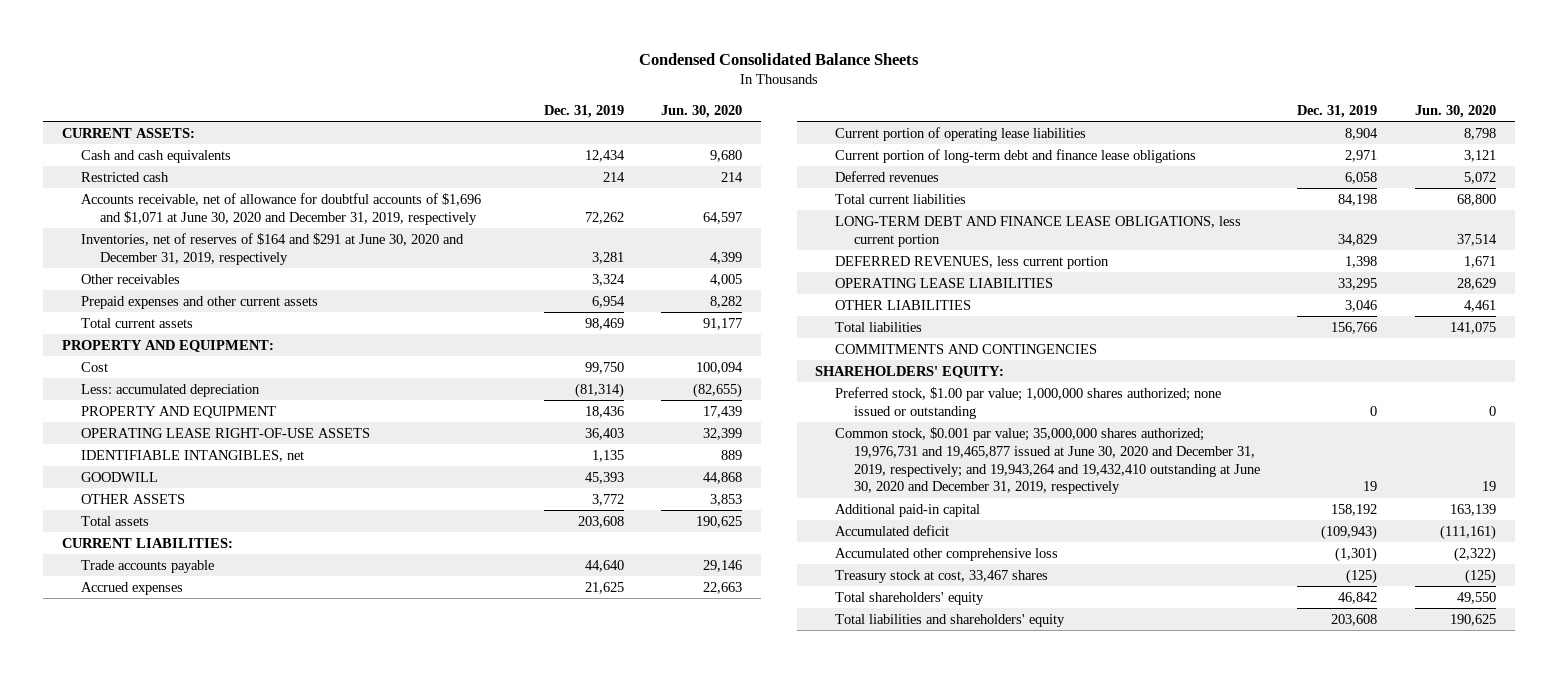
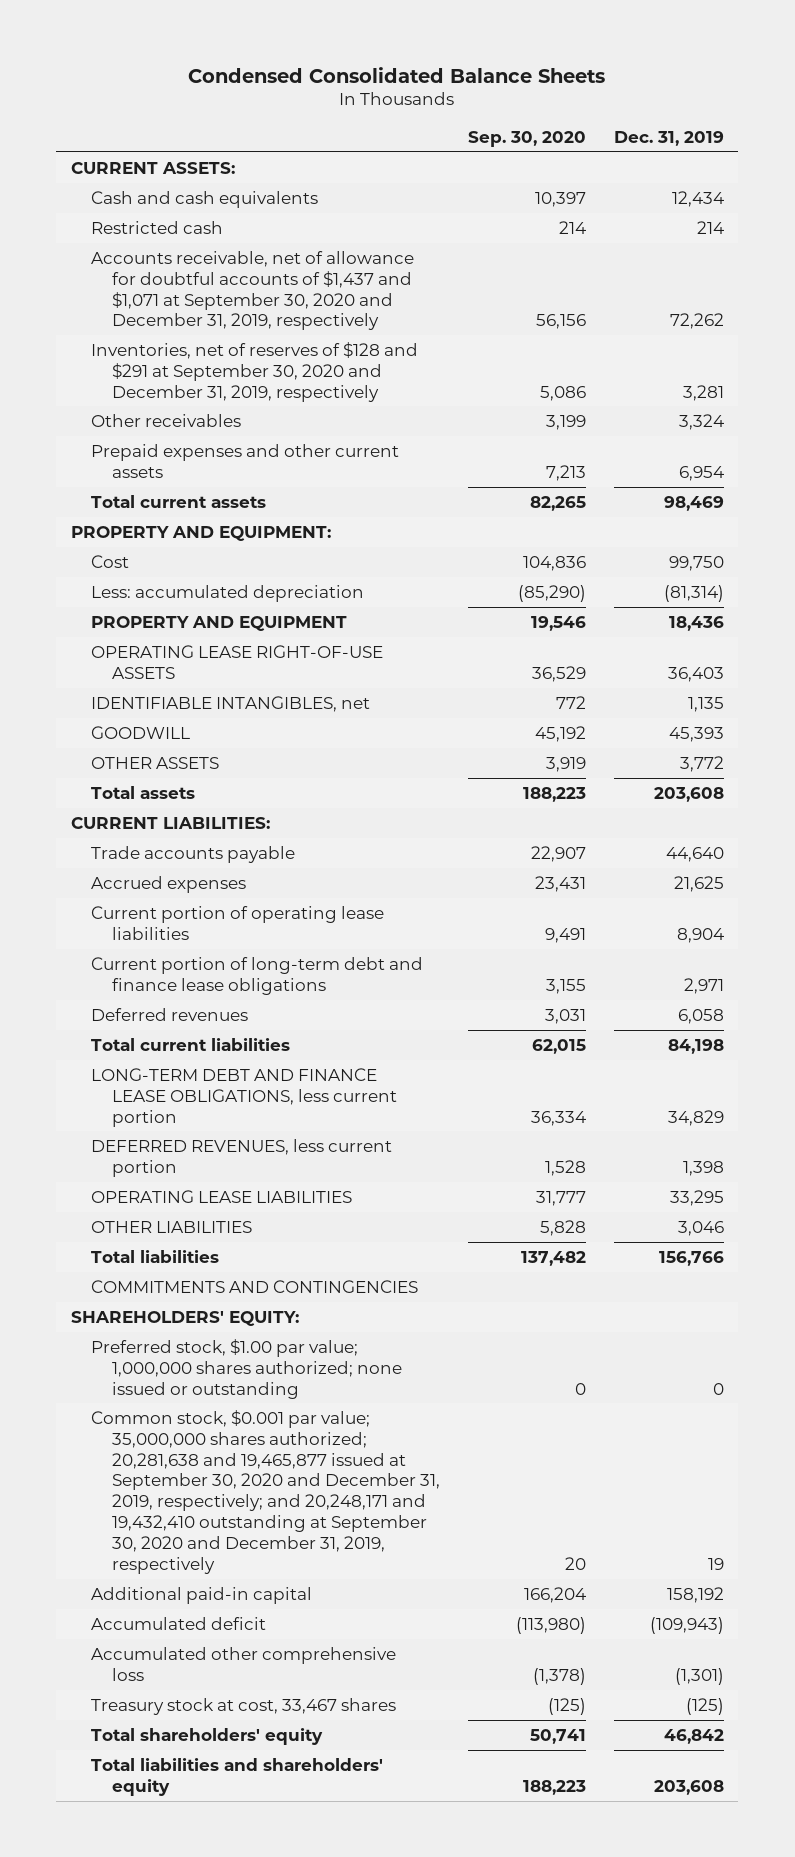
[661,104,743,118] Jun. 30, 2020 -> none
none -> [468,130,587,147] Sep. 30, 2020
[80,192,481,225] Accounts receivable, net of allowance for doubtful accounts of $1,696 and $1,071 at June 30, 2020 and December 31, 2019, respectively -> [91,250,415,331] Accounts receivable, net of allowance for doubtful accounts of $1,437 and $1,071 at September 30, 2020 and December 31, 2019, respectively
[80,232,464,265] Inventories, net of reserves of $164 and $291 at June 30, 2020 and December 31, 2019, respectively -> [91,341,419,402] Inventories, net of reserves of $128 and $291 at September 30, 2020 and December 31, 2019, respectively
[834,426,1260,495] Common stock, $0.001 par value; 35,000,000 shares authorized; 19,976,731 and 19,465,877 issued at June 30, 2020 and December 31, 2019, respectively; and 19,943,264 and 19,432,410 outstanding at June 30, 2020 and December 31, 2019, respectively -> [91,1409,440,1575] Common stock, $0.001 par value; 35,000,000 shares authorized; 20,281,638 and 19,465,877 issued at September 30, 2020 and December 31, 2019, respectively; and 20,248,171 and 19,432,410 outstanding at September 30, 2020 and December 31, 2019, respectively

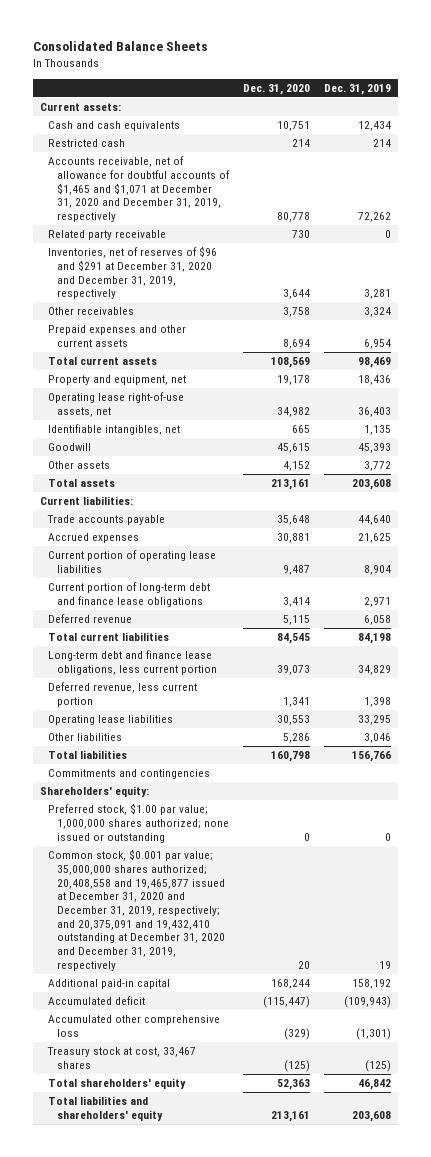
[188,66,606,83] Condensed Consolidated Balance Sheets -> [33,41,209,52] Consolidated Balance Sheets
[468,130,587,147] Sep. 30, 2020 -> none
none -> [242,83,310,95] Dec. 31, 2020
[70,161,235,174] CURRENT ASSETS: -> [40,103,122,112] Current assets:
[91,250,415,331] Accounts receivable, net of allowance for doubtful accounts of $1,437 and $1,071 at September 30, 2020 and December 31, 2019, respectively -> [48,156,230,222] Accounts receivable, net of allowance for doubtful accounts of $1,465 and $1,071 at December 31, 2020 and December 31, 2019, respectively
none -> [48,230,167,241] Related party receivable
[91,341,419,402] Inventories, net of reserves of $128 and $291 at September 30, 2020 and December 31, 2019, respectively -> [48,246,218,300] Inventories, net of reserves of $96 and $291 at December 31, 2020 and December 31, 2019, respectively
[70,525,331,541] PROPERTY AND EQUIPMENT: -> none
[91,554,130,568] Cost -> none
[91,584,365,602] Less: accumulated depreciation -> none
[91,615,348,631] PROPERTY AND EQUIPMENT -> [48,375,187,386] Property and equipment, net
[91,644,384,679] OPERATING LEASE RIGHT-OF-USE ASSETS -> [48,392,185,417] Operating lease right-of-use assets, net
[91,695,371,712] IDENTIFIABLE INTANGIBLES, net -> [48,424,181,436] Identifiable intangibles, net
[91,725,191,739] GOODWILL -> [48,443,92,452] Goodwill
[91,756,220,769] OTHER ASSETS -> [48,461,111,470] Other assets
[70,816,270,829] CURRENT LIABILITIES: -> [40,496,134,506] Current liabilities:
[91,1007,249,1021] Deferred revenues -> [48,614,133,624] Deferred revenue
[91,1067,397,1127] LONG-TERM DEBT AND FINANCE LEASE OBLIGATIONS, less current portion -> [48,650,217,675] Long-term debt and finance lease obligations, less current portion
[91,1138,393,1177] DEFERRED REVENUES, less current portion -> [48,682,198,707] Deferred revenue, less current portion
[91,1189,353,1203] OPERATING LEASE LIABILITIES -> [48,715,174,726] Operating lease liabilities
[91,1220,253,1233] OTHER LIABILITIES -> [48,733,123,742] Other liabilities
[91,1279,419,1293] COMMITMENTS AND CONTINGENCIES -> [48,769,211,780] Commitments and contingencies
[70,1310,299,1326] SHAREHOLDERS' EQUITY: -> [40,786,150,798] Shareholders' equity:
[91,1409,440,1575] Common stock, $0.001 par value; 35,000,000 shares authorized; 20,281,638 and 19,465,877 issued at September 30, 2020 and December 31, 2019, respectively; and 20,248,171 and 19,432,410 outstanding at September 30, 2020 and December 31, 2019, respectively -> [48,849,225,971] Common stock, $0.001 par value; 35,000,000 shares authorized; 20,408,558 and 19,465,877 issued at December 31, 2020 and December 31, 2019, respectively; and 20,375,091 and 19,432,410 outstanding at December 31, 2020 and December 31, 2019, respectively

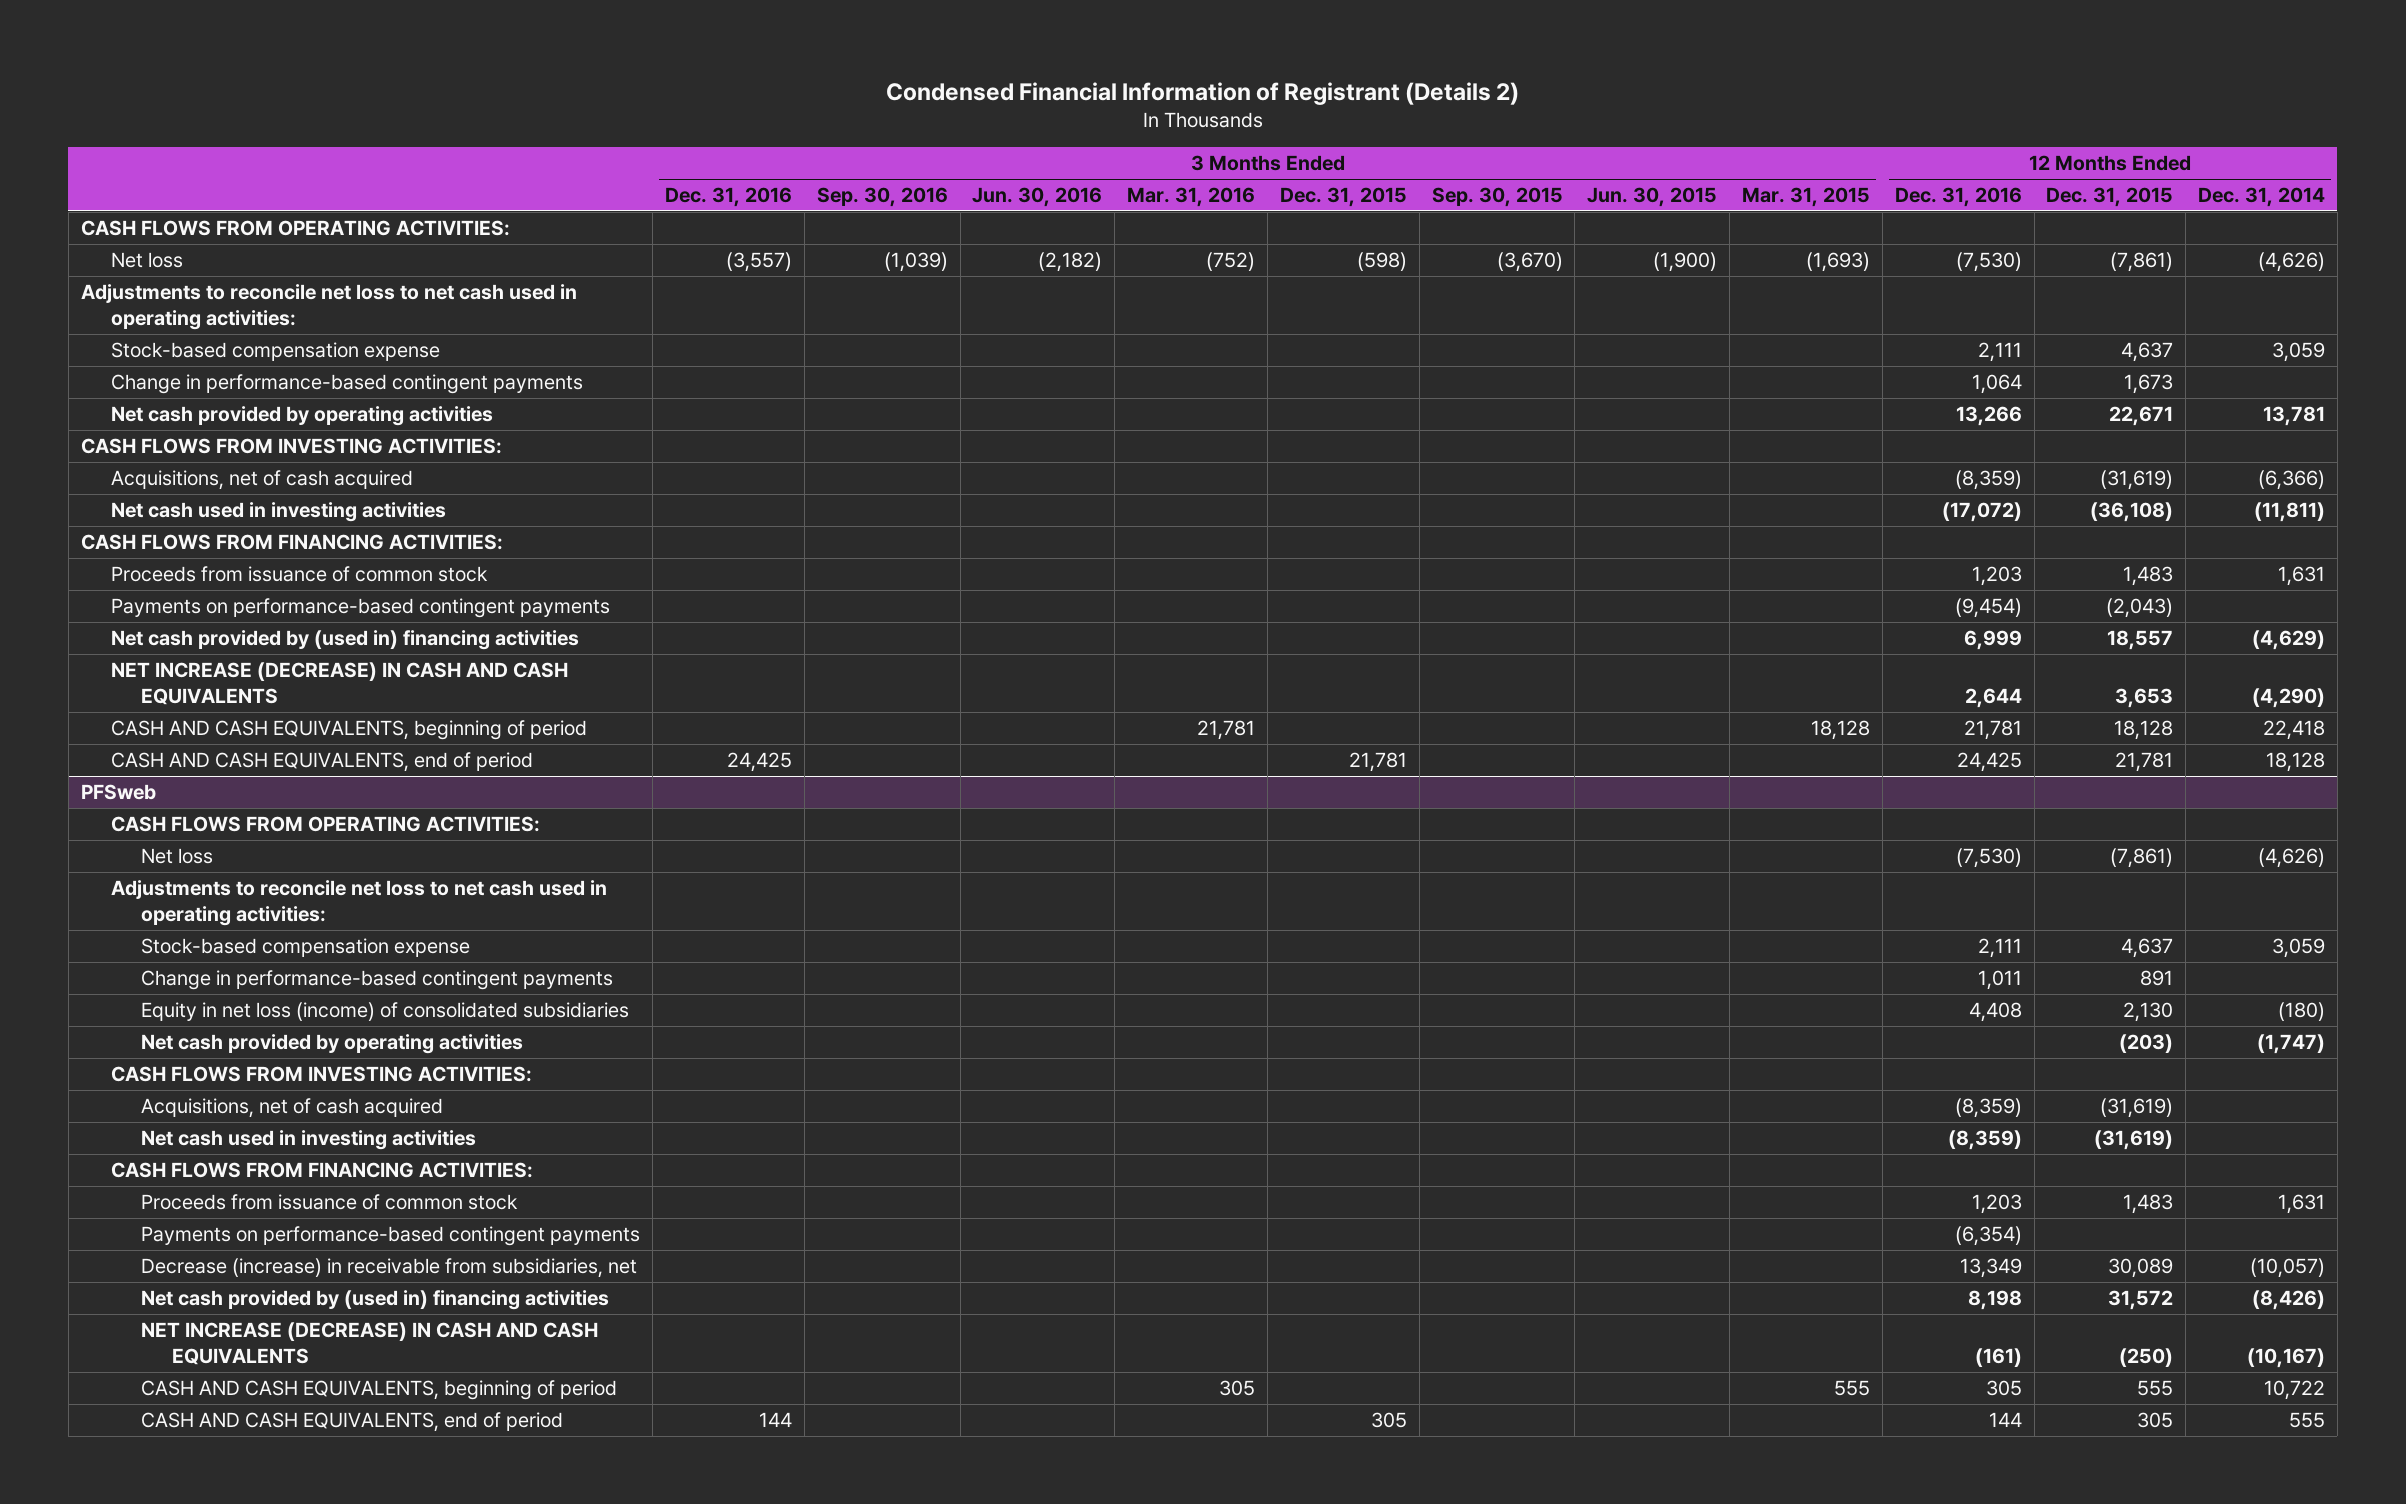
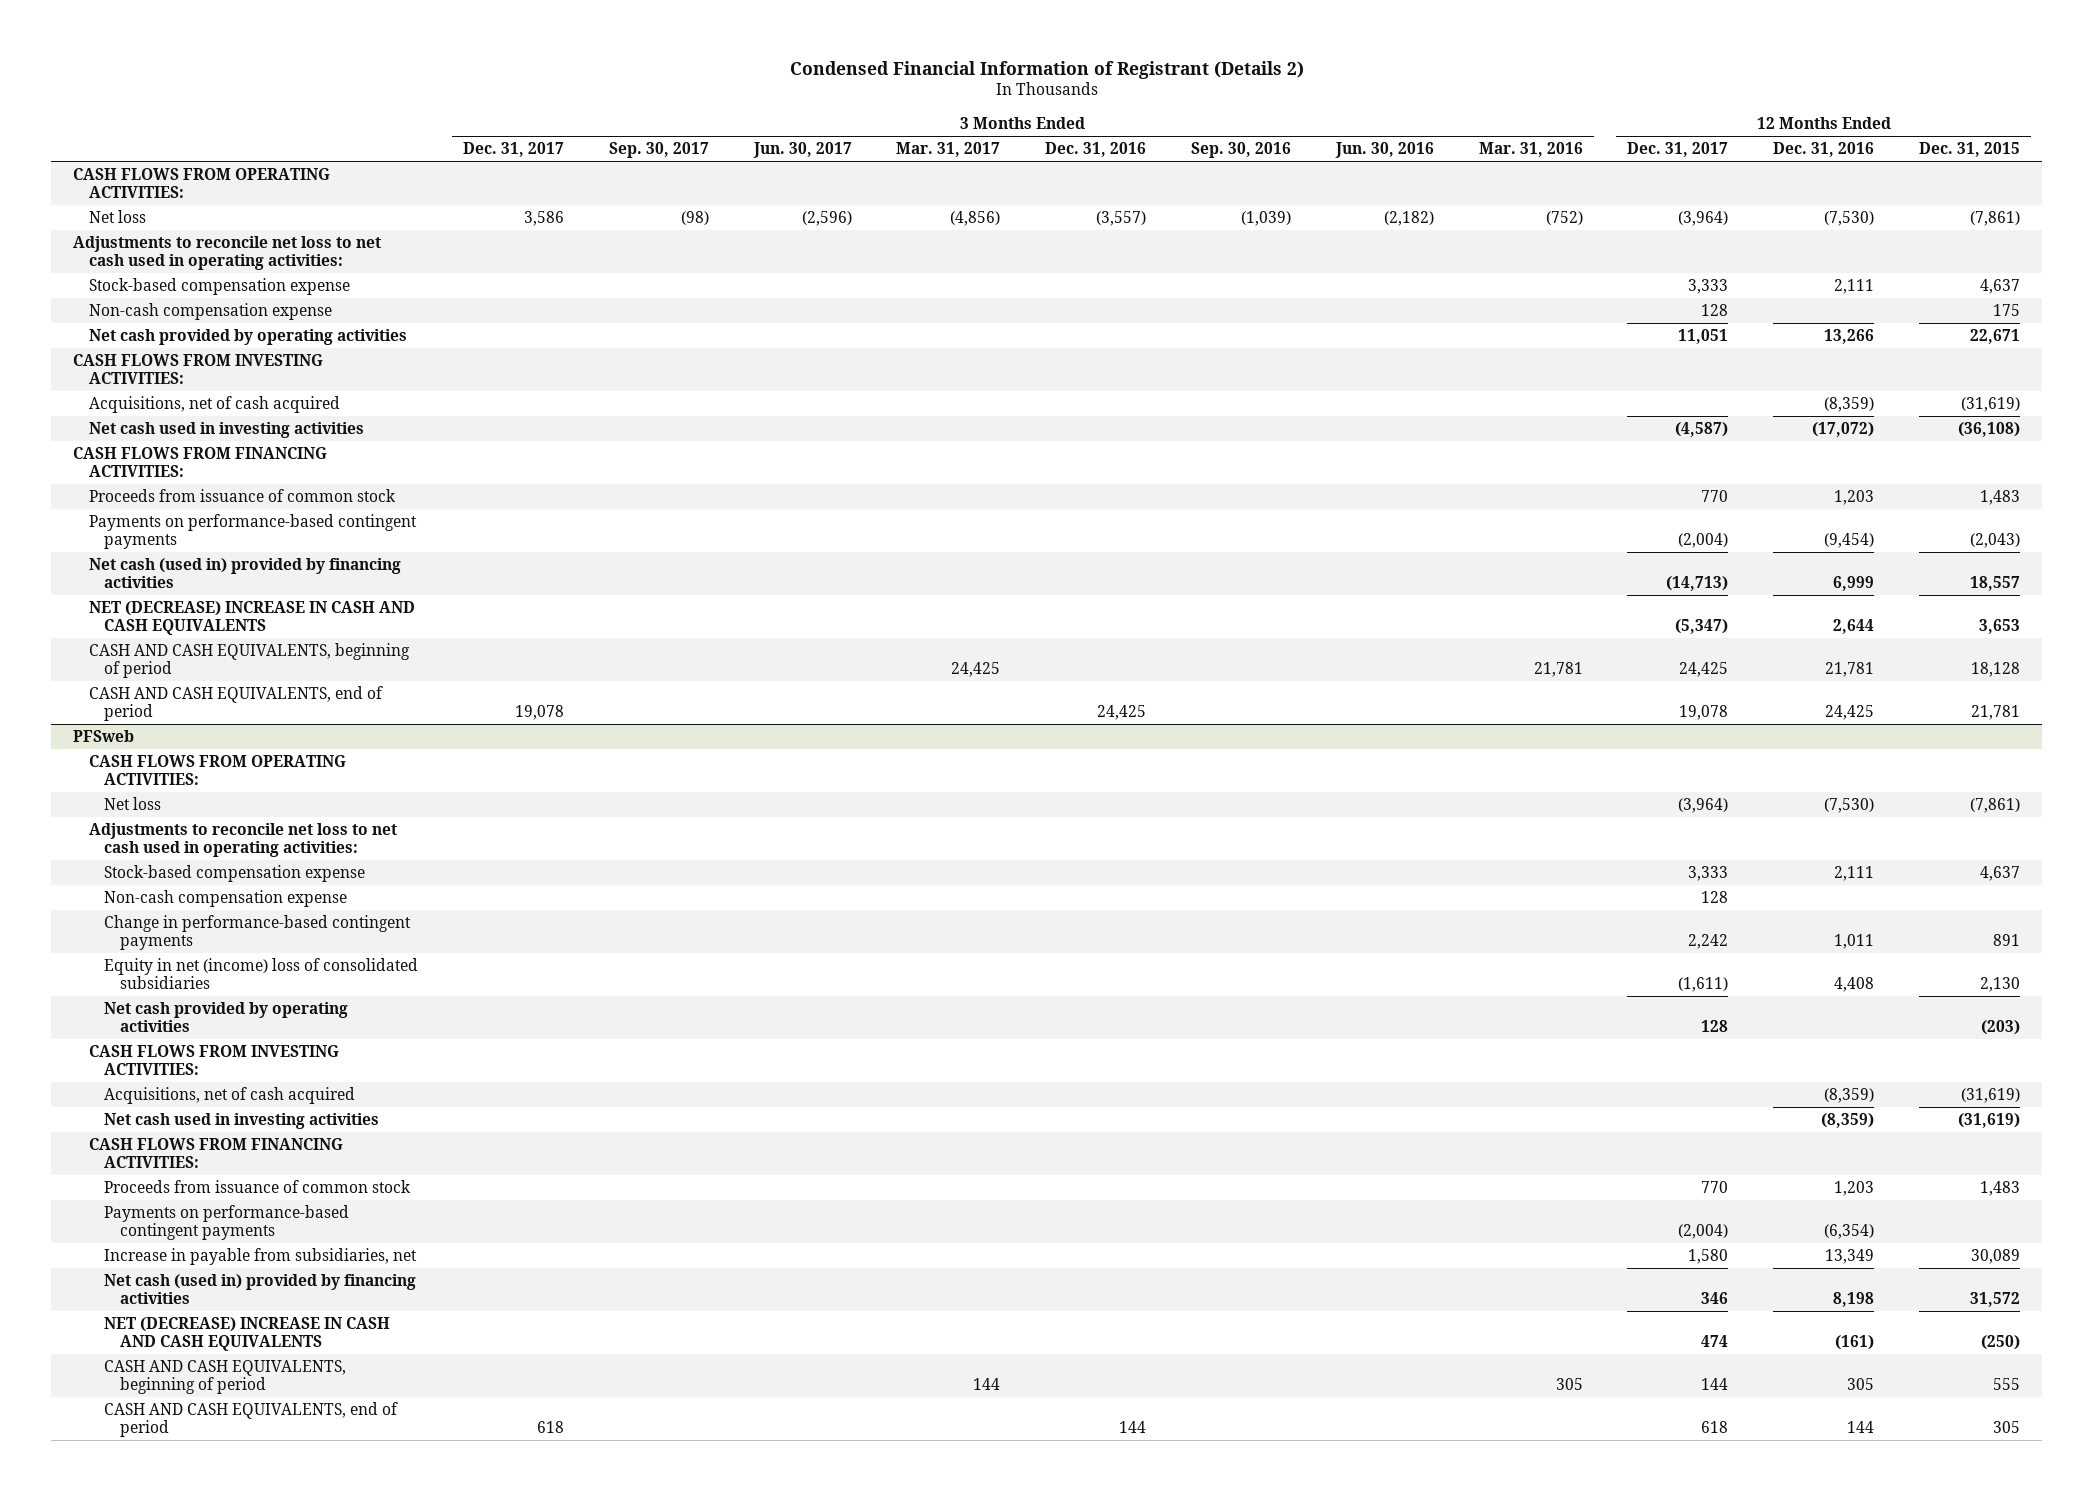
[1279,187,1407,208] Dec. 31, 2015 -> none
[1431,187,1563,208] Sep. 30, 2015 -> none
[1587,187,1718,208] Jun. 30, 2015 -> none
[1741,187,1870,208] Mar. 31, 2015 -> none
[2198,187,2326,208] Dec. 31, 2014 -> none
none -> [462,142,564,158] Dec. 31, 2017
none -> [608,142,709,159] Sep. 30, 2017
none -> [752,142,852,159] Jun. 30, 2017
none -> [896,142,1001,158] Mar. 31, 2017
none -> [1627,142,1729,158] Dec. 31, 2017
[110,374,583,395] Change in performance-based contingent payments -> none
none -> [88,303,332,321] Non-cash compensation expense
[110,630,579,651] Net cash provided by (used in) financing activities -> [88,558,401,589] Net cash (used in) provided by financing activities
[110,662,568,706] NET INCREASE (DECREASE) IN CASH AND CASH EQUIVALENTS -> [88,601,415,636] NET (DECREASE) INCREASE IN CASH AND CASH EQUIVALENTS
none -> [104,890,348,908] Non-cash compensation expense
[141,1002,630,1022] Equity in net loss (income) of consolidated subsidiaries -> [104,958,419,990] Equity in net (income) loss of consolidated subsidiaries
[141,1258,638,1279] Decrease (increase) in receivable from subsidiaries, net -> [104,1248,418,1266] Increase in payable from subsidiaries, net
[141,1290,610,1311] Net cash provided by (used in) financing activities -> [104,1274,417,1305] Net cash (used in) provided by financing activities
[141,1322,599,1366] NET INCREASE (DECREASE) IN CASH AND CASH EQUIVALENTS -> [104,1317,391,1352] NET (DECREASE) INCREASE IN CASH AND CASH EQUIVALENTS

